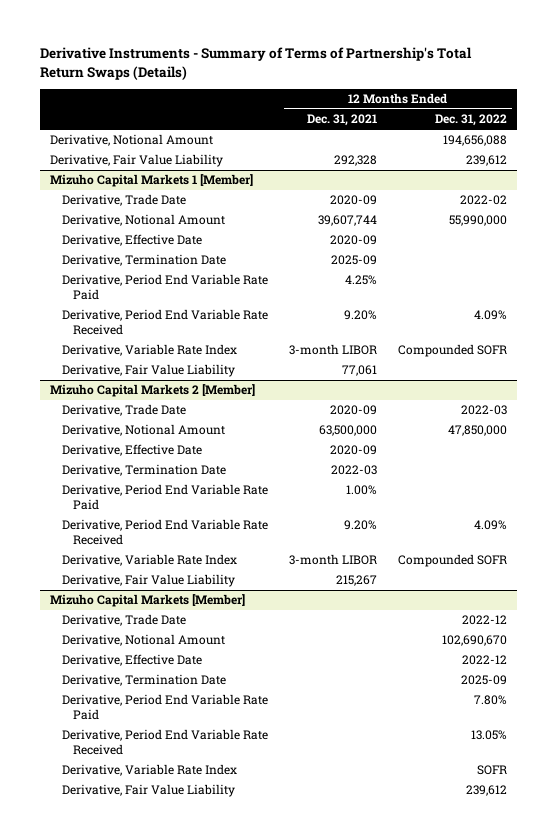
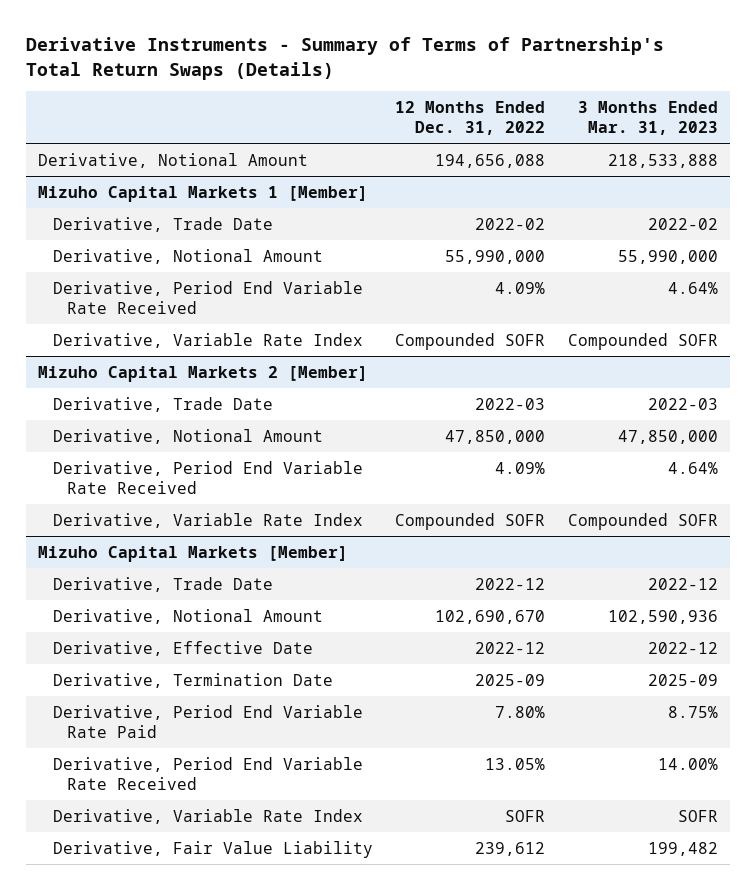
[306,114,377,127] Dec. 31, 2021 -> none
none -> [578,100,719,136] 3 Months Ended Mar. 31, 2023
[50,154,224,168] Derivative, Fair Value Liability -> none
[61,234,202,247] Derivative, Effective Date -> none
[61,254,226,267] Derivative, Termination Date -> none
[61,274,268,301] Derivative, Period End Variable Rate Paid -> none
[61,364,235,378] Derivative, Fair Value Liability -> none
[61,444,202,457] Derivative, Effective Date -> none
[61,464,226,477] Derivative, Termination Date -> none
[61,484,268,511] Derivative, Period End Variable Rate Paid -> none
[61,574,235,588] Derivative, Fair Value Liability -> none

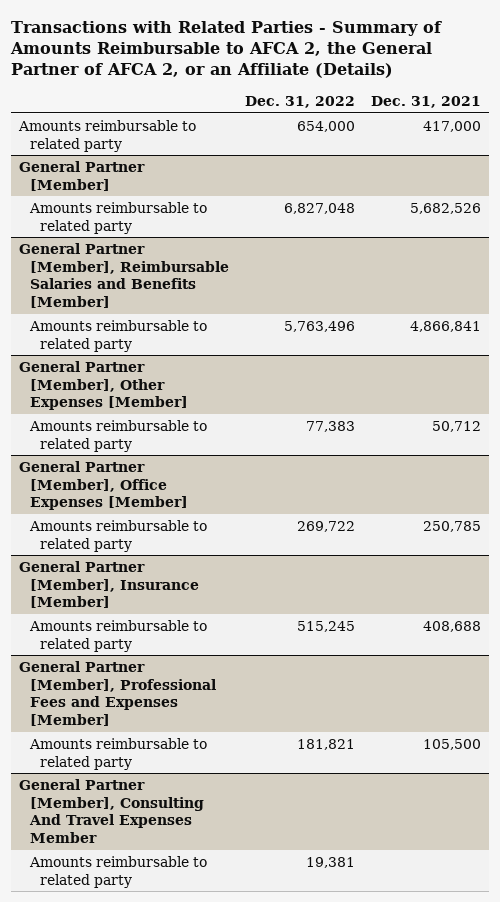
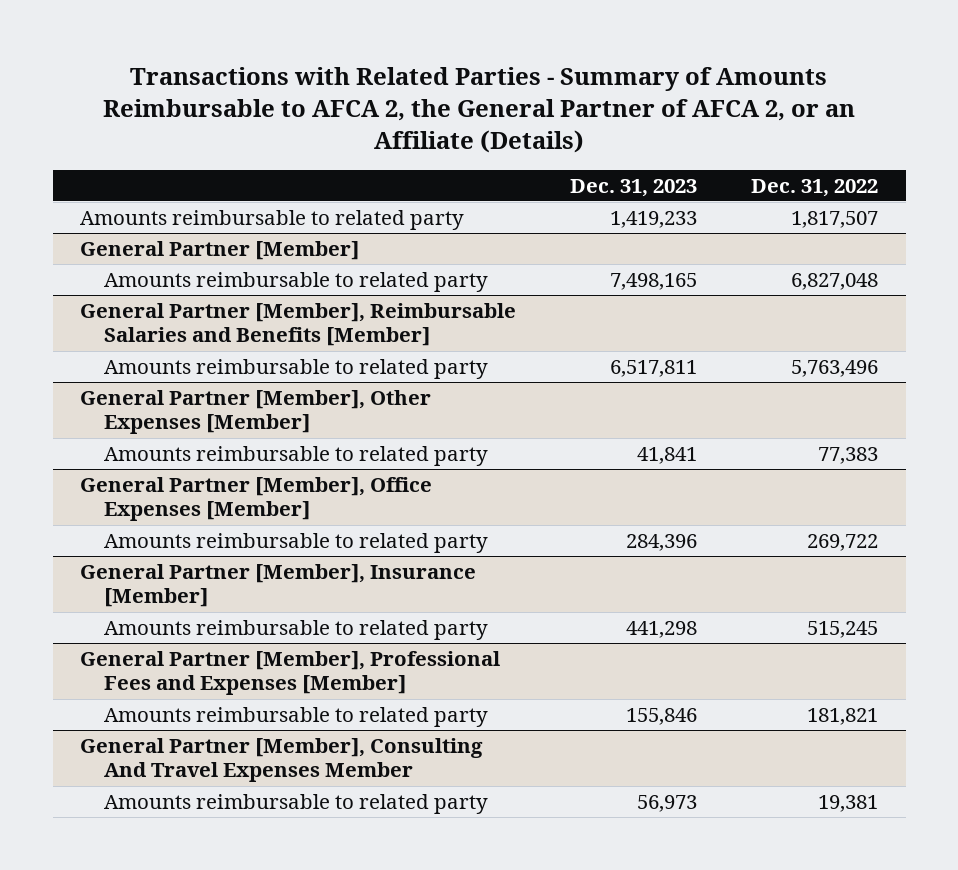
[370,95,481,108] Dec. 31, 2021 -> none
none -> [570,178,698,197] Dec. 31, 2023
[296,120,355,132] 654,000 -> [791,211,879,229] 1,817,507

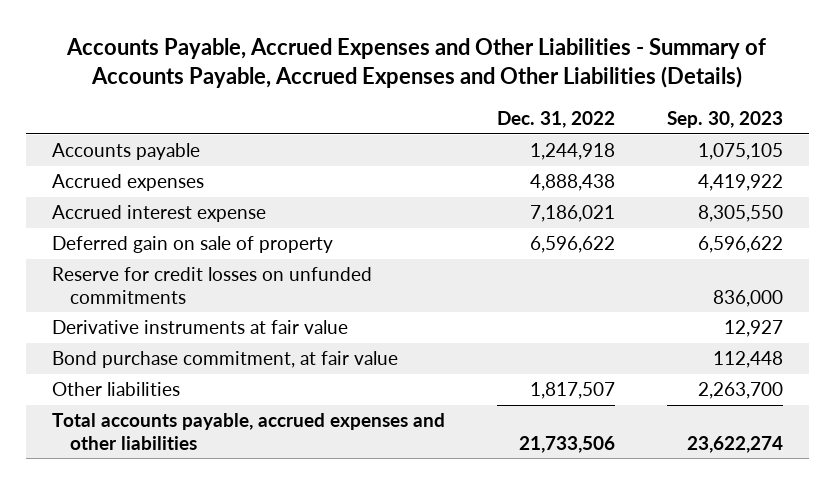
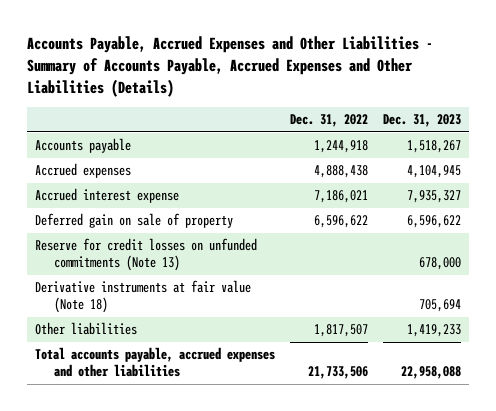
[666,111,783,129] Sep. 30, 2023 -> none
none -> [382,114,461,128] Dec. 31, 2023
[52,351,399,369] Bond purchase commitment, at fair value -> none
[52,267,373,304] Reserve for credit losses on unfunded commitments -> [34,238,257,271] Reserve for credit losses on unfunded commitments (Note 13)
[52,320,349,335] Derivative instruments at fair value -> [34,280,251,313] Derivative instruments at fair value (Note 18)

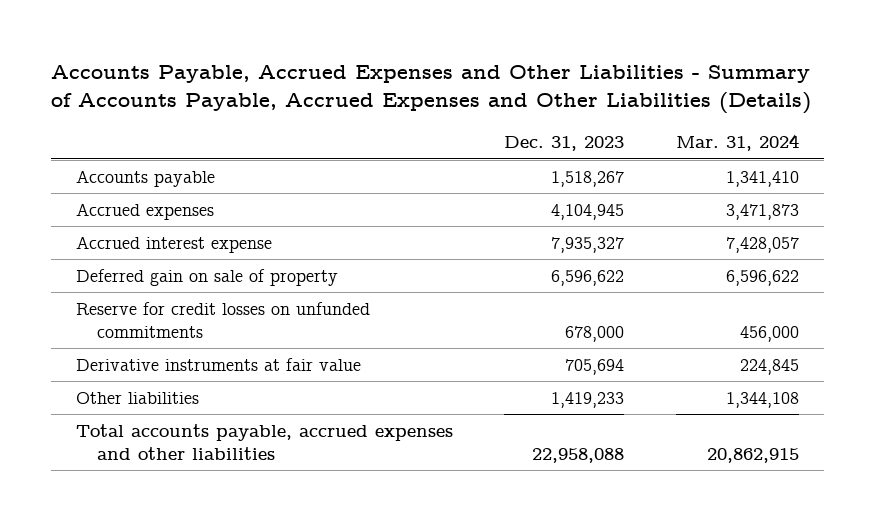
[289,114,368,128] Dec. 31, 2022 -> none
none -> [675,134,799,152] Mar. 31, 2024
[34,238,257,271] Reserve for credit losses on unfunded commitments (Note 13) -> [76,301,371,338] Reserve for credit losses on unfunded commitments
[34,280,251,313] Derivative instruments at fair value (Note 18) -> [76,357,362,371] Derivative instruments at fair value

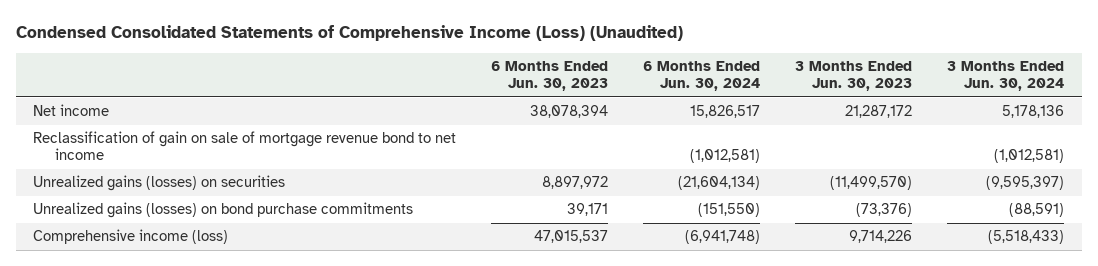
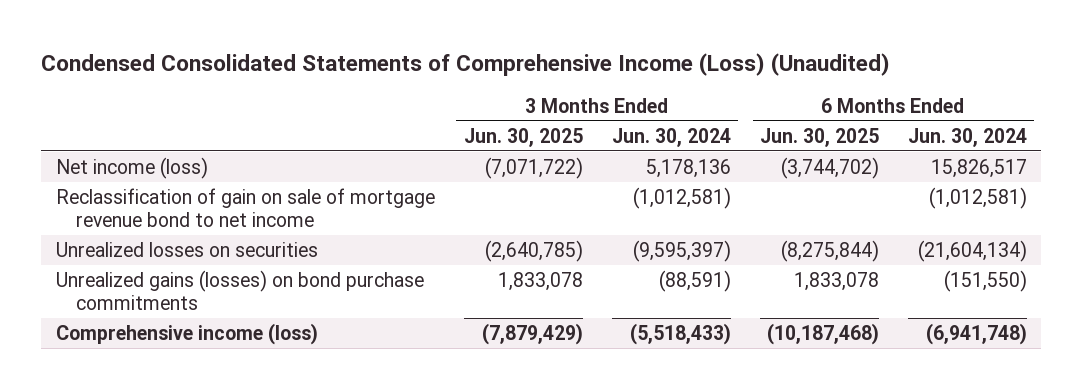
[491,61,609,91] 6 Months Ended Jun. 30, 2023 -> none
[795,61,913,91] 3 Months Ended Jun. 30, 2023 -> none
none -> [463,127,583,147] Jun. 30, 2025
none -> [759,127,879,147] Jun. 30, 2025
[33,104,110,117] Net income -> [55,156,208,179] Net income (loss)
[33,175,286,192] Unrealized gains (losses) on securities -> [55,241,318,257] Unrealized losses on securities

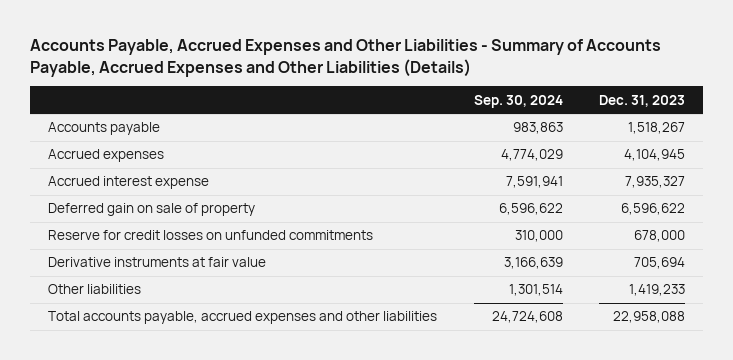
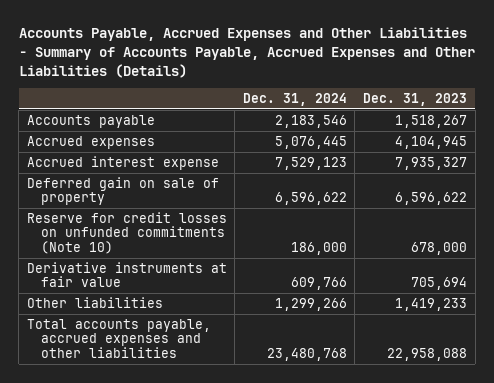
[473,94,563,108] Sep. 30, 2024 -> none
none -> [242,93,347,107] Dec. 31, 2024
[48,230,374,241] Reserve for credit losses on unfunded commitments -> [26,211,227,254] Reserve for credit losses on unfunded commitments (Note 10)

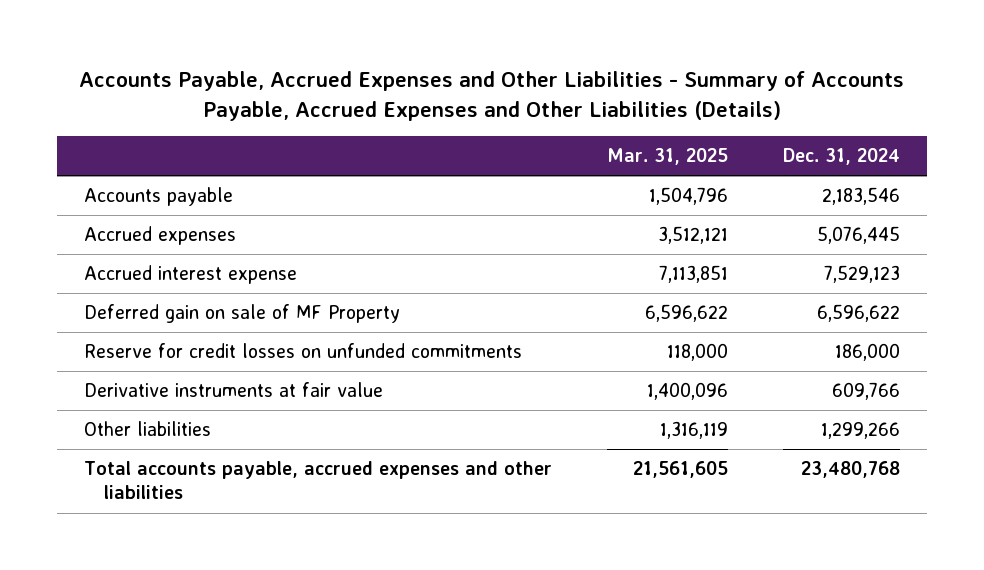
[363,93,468,107] Dec. 31, 2023 -> none
none -> [606,148,728,166] Mar. 31, 2025
[26,176,219,206] Deferred gain on sale of property -> [84,304,401,324] Deferred gain on sale of MF Property
[26,211,227,254] Reserve for credit losses on unfunded commitments (Note 10) -> [84,343,523,359] Reserve for credit losses on unfunded commitments

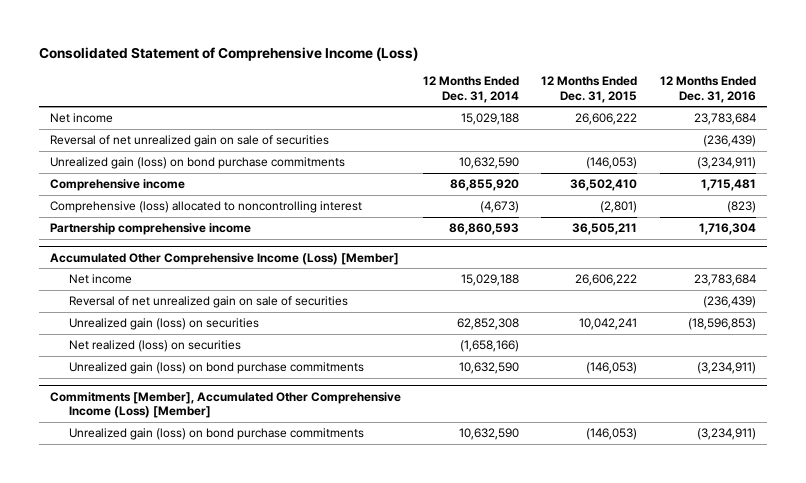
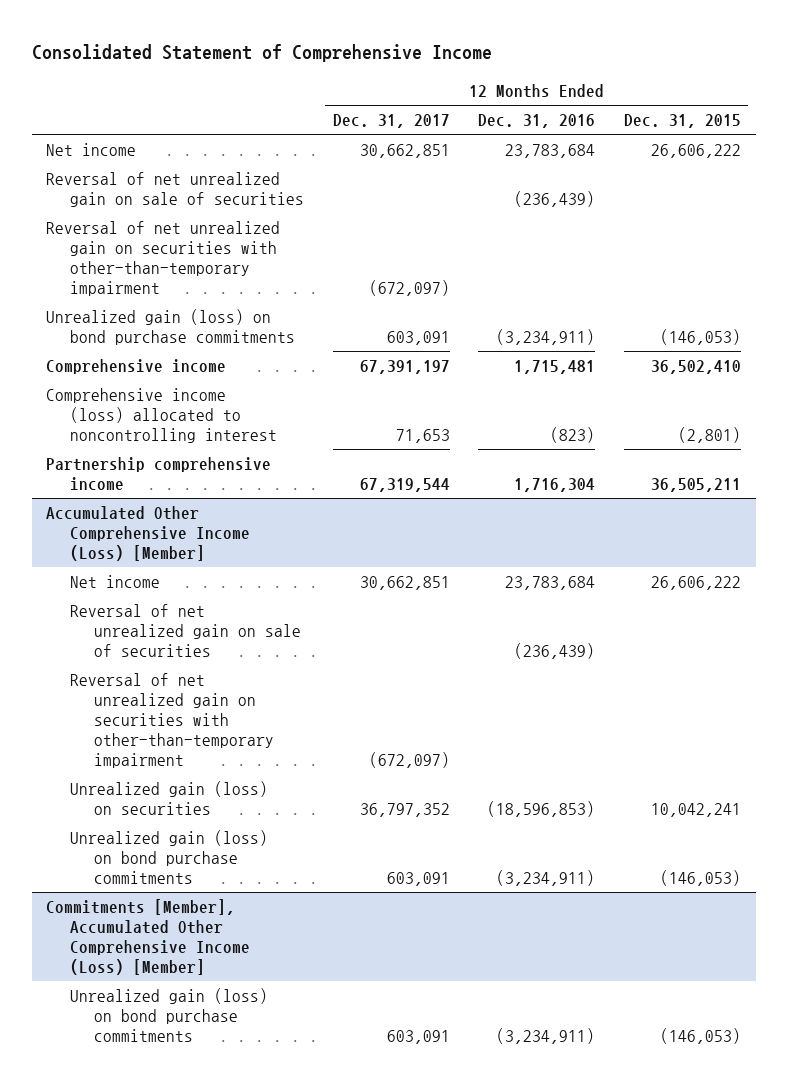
[38,46,418,61] Consolidated Statement of Comprehensive Income (Loss) -> [31,44,492,63] Consolidated Statement of Comprehensive Income
[423,76,520,103] 12 Months Ended Dec. 31, 2014 -> none
none -> [332,114,450,129] Dec. 31, 2017
none -> [46,221,281,296] Reversal of net unrealized gain on securities with other-than-temporary impairment
[49,201,362,214] Comprehensive (loss) allocated to noncontrolling interest -> [46,388,277,443] Comprehensive income (loss) allocated to noncontrolling interest
none -> [69,673,274,768] Reversal of net unrealized gain on securities with other-than-temporary impairment
[69,340,242,353] Net realized (loss) on securities -> none

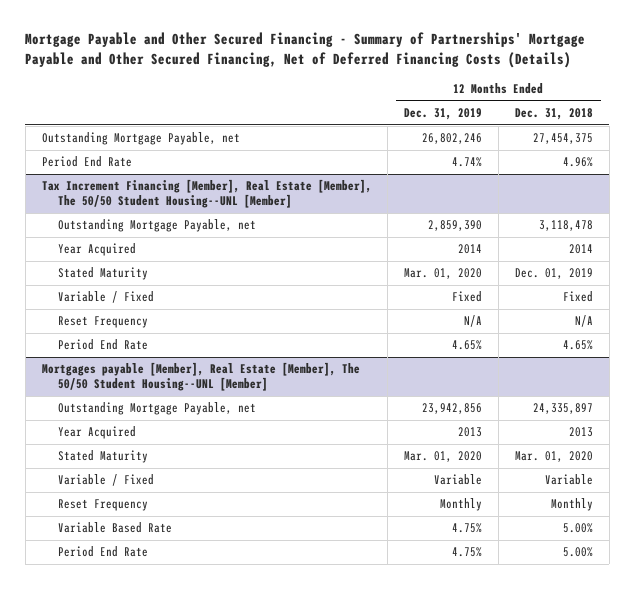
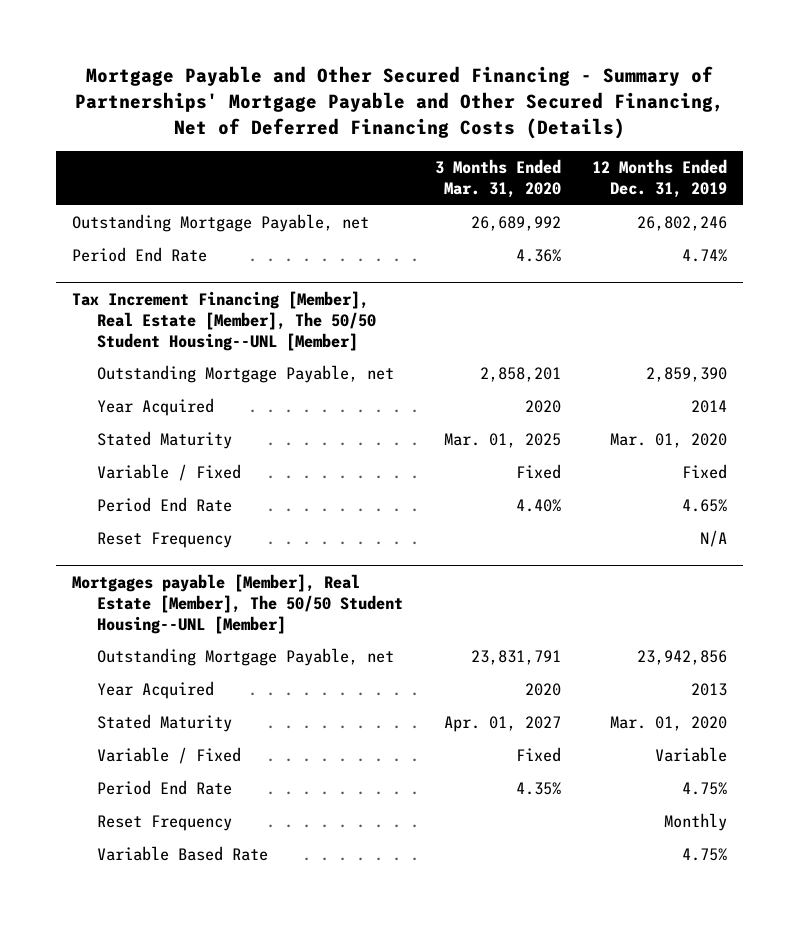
[514,107,593,120] Dec. 31, 2018 -> none
none -> [434,158,561,198] 3 Months Ended Mar. 31, 2020
[58,316,149,329] Reset Frequency -> [97,532,233,549] Reset Frequency
[58,546,149,558] Period End Rate -> [97,780,233,796] Period End Rate

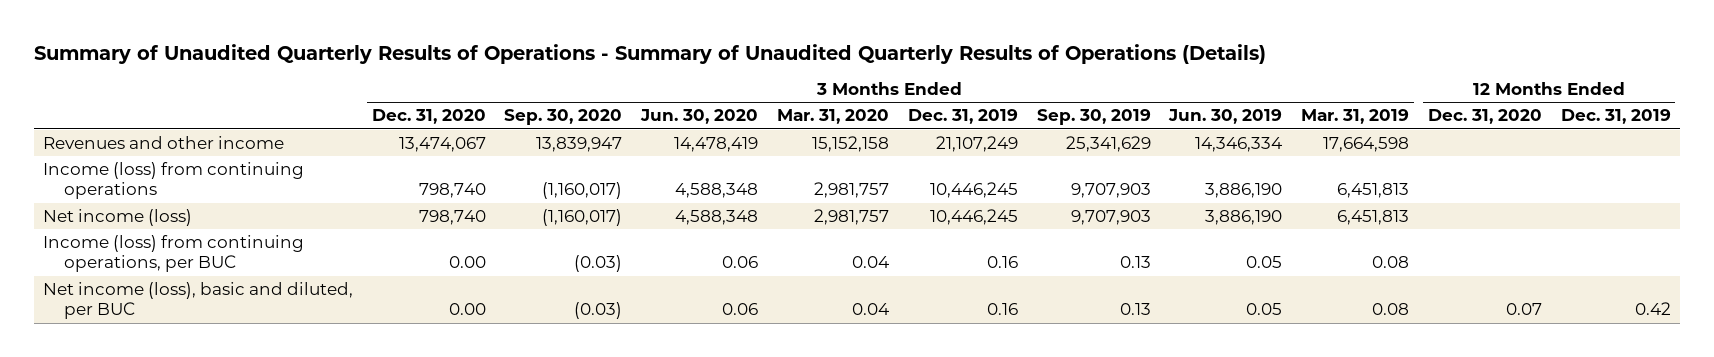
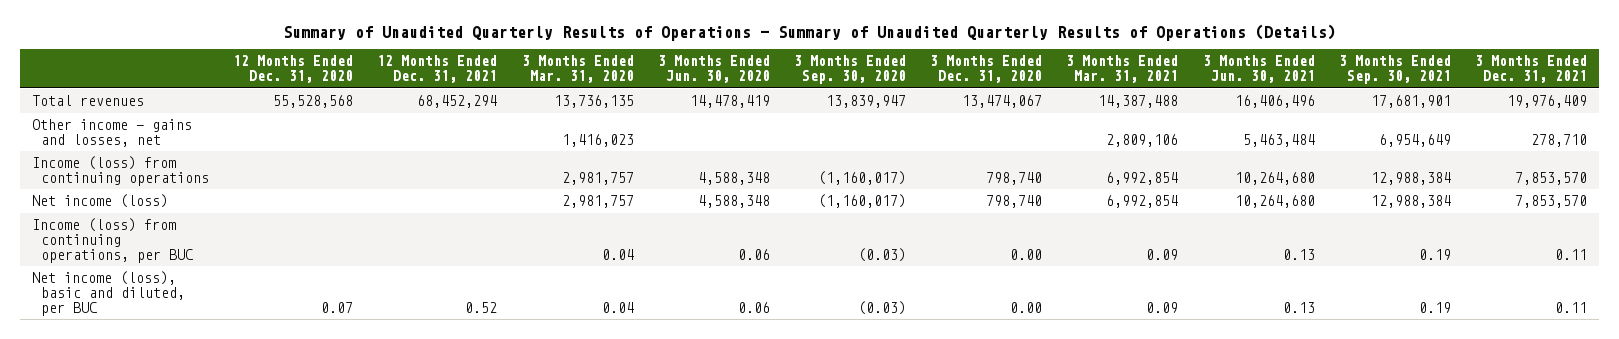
[907,109,1018,125] Dec. 31, 2019 -> none
[1036,109,1151,126] Sep. 30, 2019 -> none
[1168,109,1283,125] Jun. 30, 2019 -> none
[1301,109,1410,125] Mar. 31, 2019 -> none
[1560,109,1671,125] Dec. 31, 2019 -> none
none -> [377,55,498,84] 12 Months Ended Dec. 31, 2021
none -> [1066,55,1179,84] 3 Months Ended Mar. 31, 2021
none -> [1202,55,1315,84] 3 Months Ended Jun. 30, 2021
none -> [1338,55,1451,85] 3 Months Ended Sep. 30, 2021
none -> [1475,55,1588,84] 3 Months Ended Dec. 31, 2021
[42,135,284,149] Revenues and other income -> none
none -> [31,95,144,107] Total revenues
none -> [31,119,192,147] Other income - gains and losses, net

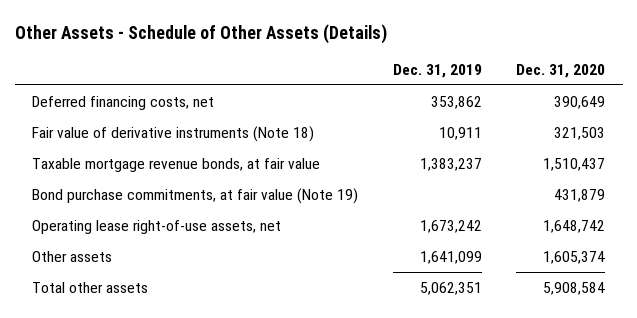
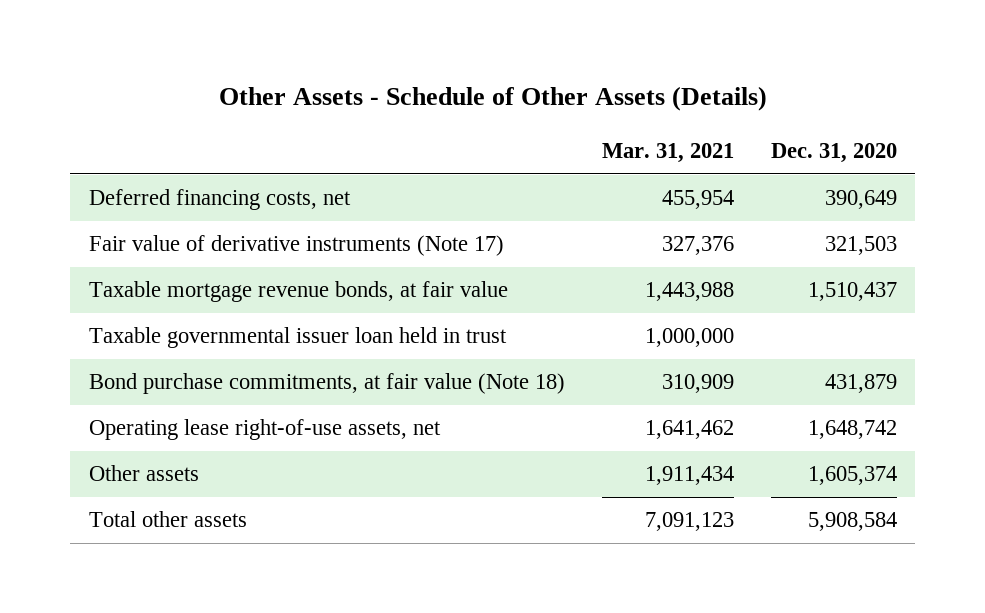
[392,63,482,78] Dec. 31, 2019 -> none
none -> [601,143,734,164] Mar. 31, 2021
[31,125,314,142] Fair value of derivative instruments (Note 18) -> [88,235,504,257] Fair value of derivative instruments (Note 17)
none -> [88,327,507,349] Taxable governmental issuer loan held in trust
[31,187,358,204] Bond purchase commitments, at fair value (Note 19) -> [88,373,565,395] Bond purchase commitments, at fair value (Note 18)

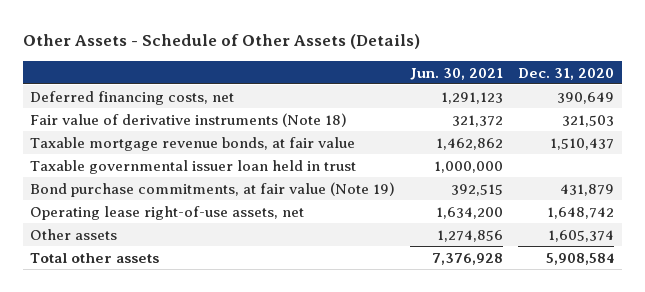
[601,143,734,164] Mar. 31, 2021 -> none
none -> [410,67,504,80] Jun. 30, 2021
[88,235,504,257] Fair value of derivative instruments (Note 17) -> [30,112,348,127] Fair value of derivative instruments (Note 18)
[88,373,565,395] Bond purchase commitments, at fair value (Note 18) -> [30,181,396,197] Bond purchase commitments, at fair value (Note 19)

